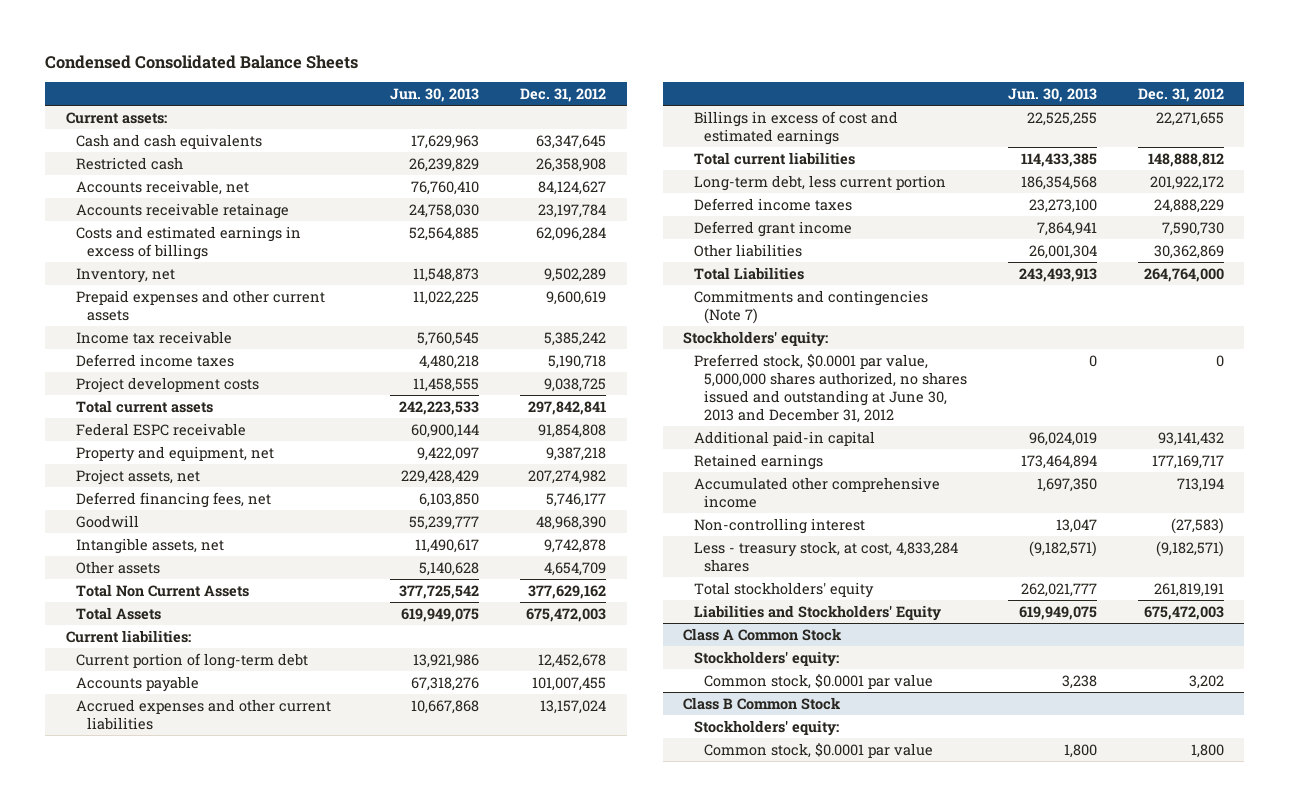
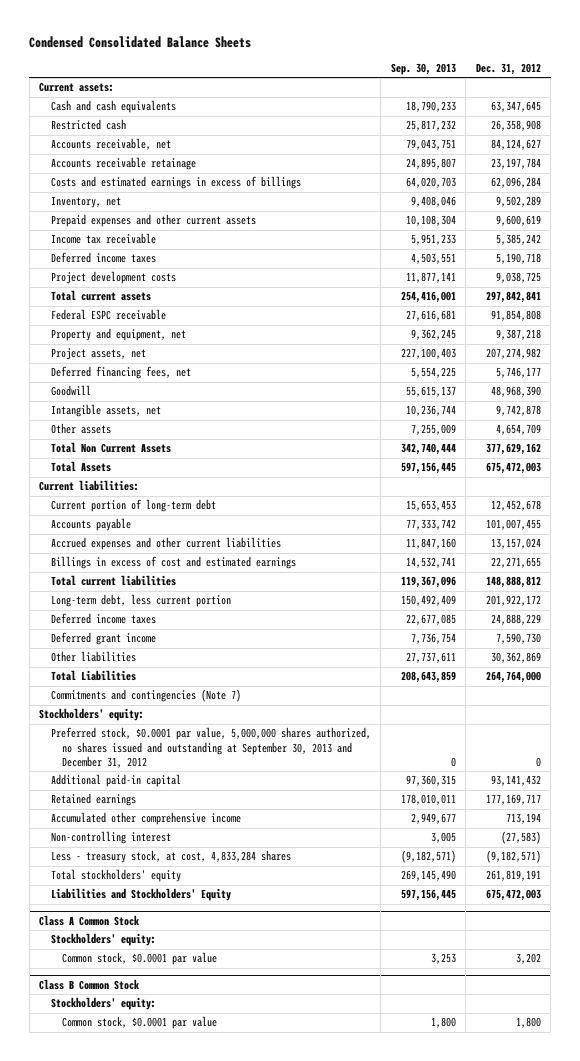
[390,87,480,102] Jun. 30, 2013 -> none
none -> [390,63,456,76] Sep. 30, 2013
[693,353,967,423] Preferred stock, $0.0001 par value, 5,000,000 shares authorized, no shares issued and outstanding at June 30, 2013 and December 31, 2012 -> [50,727,371,768] Preferred stock, $0.0001 par value, 5,000,000 shares authorized, no shares issued and outstanding at September 30, 2013 and December 31, 2012

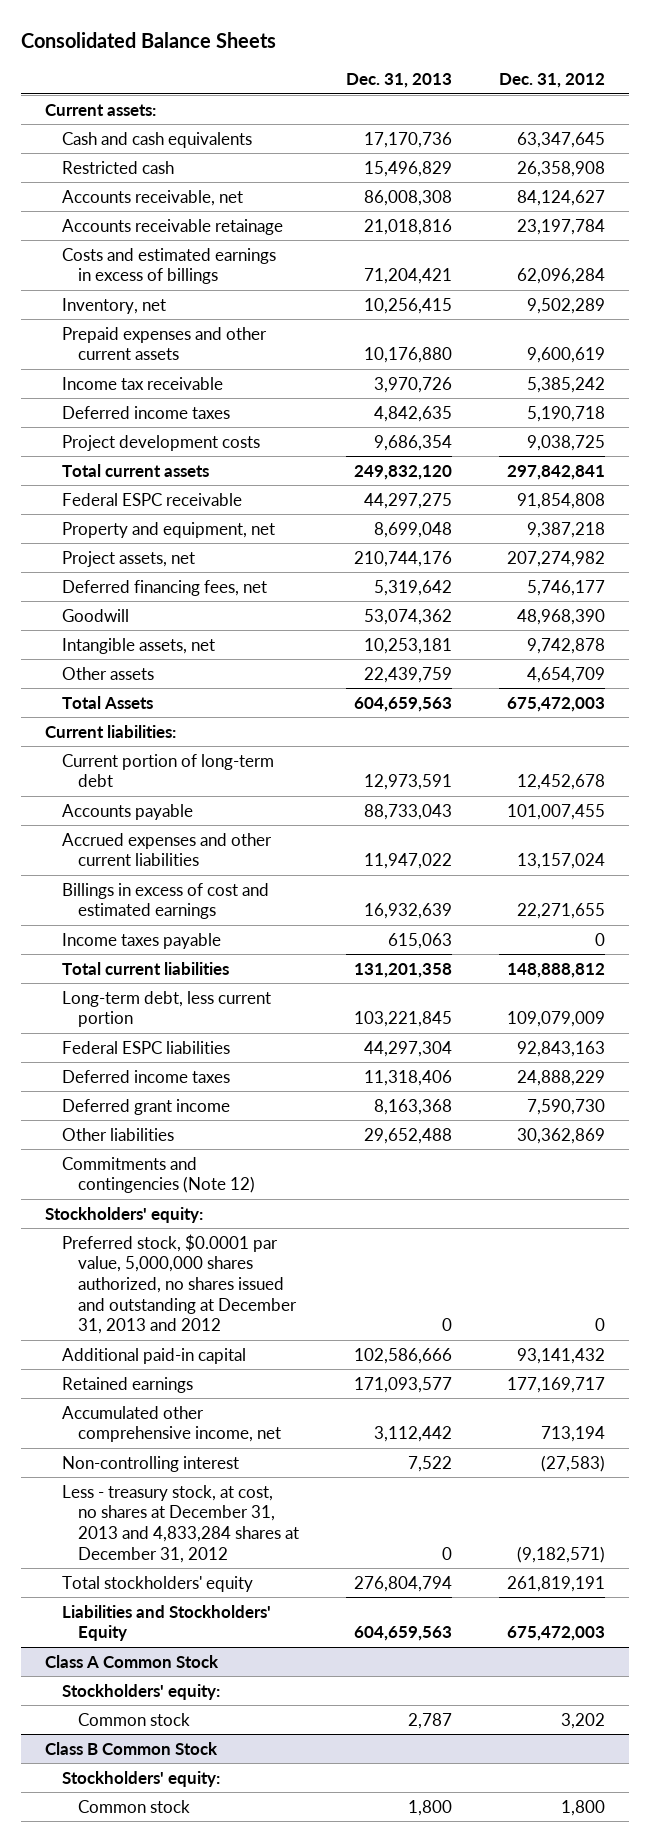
[29,36,252,49] Condensed Consolidated Balance Sheets -> [21,31,277,48] Consolidated Balance Sheets
[390,63,456,76] Sep. 30, 2013 -> none
none -> [346,73,453,89] Dec. 31, 2013
[50,442,171,454] Total Non Current Assets -> none
none -> [61,932,221,949] Income taxes payable
[485,595,541,607] 201,922,172 -> [507,1011,606,1028] 109,079,009
none -> [61,1040,230,1054] Federal ESPC liabilities
[50,670,136,682] Total Liabilities -> none
[50,689,241,703] Commitments and contingencies (Note 7) -> [61,1156,256,1194] Commitments and contingencies (Note 12)
[50,727,371,768] Preferred stock, $0.0001 par value, 5,000,000 shares authorized, no shares issued and outstanding at September 30, 2013 and December 31, 2012 -> [61,1233,298,1335] Preferred stock, $0.0001 par value, 5,000,000 shares authorized, no shares issued and outstanding at December 31, 2013 and 2012
[50,812,241,826] Accumulated other comprehensive income -> [61,1405,282,1443] Accumulated other comprehensive income, net
[50,850,291,864] Less - treasury stock, at cost, 4,833,284 shares -> [61,1484,300,1563] Less - treasury stock, at cost, no shares at December 31, 2013 and 4,833,284 shares at December 31, 2012
[62,952,218,966] Common stock, $0.0001 par value -> [78,1712,191,1726] Common stock
[62,1016,218,1030] Common stock, $0.0001 par value -> [78,1799,191,1813] Common stock

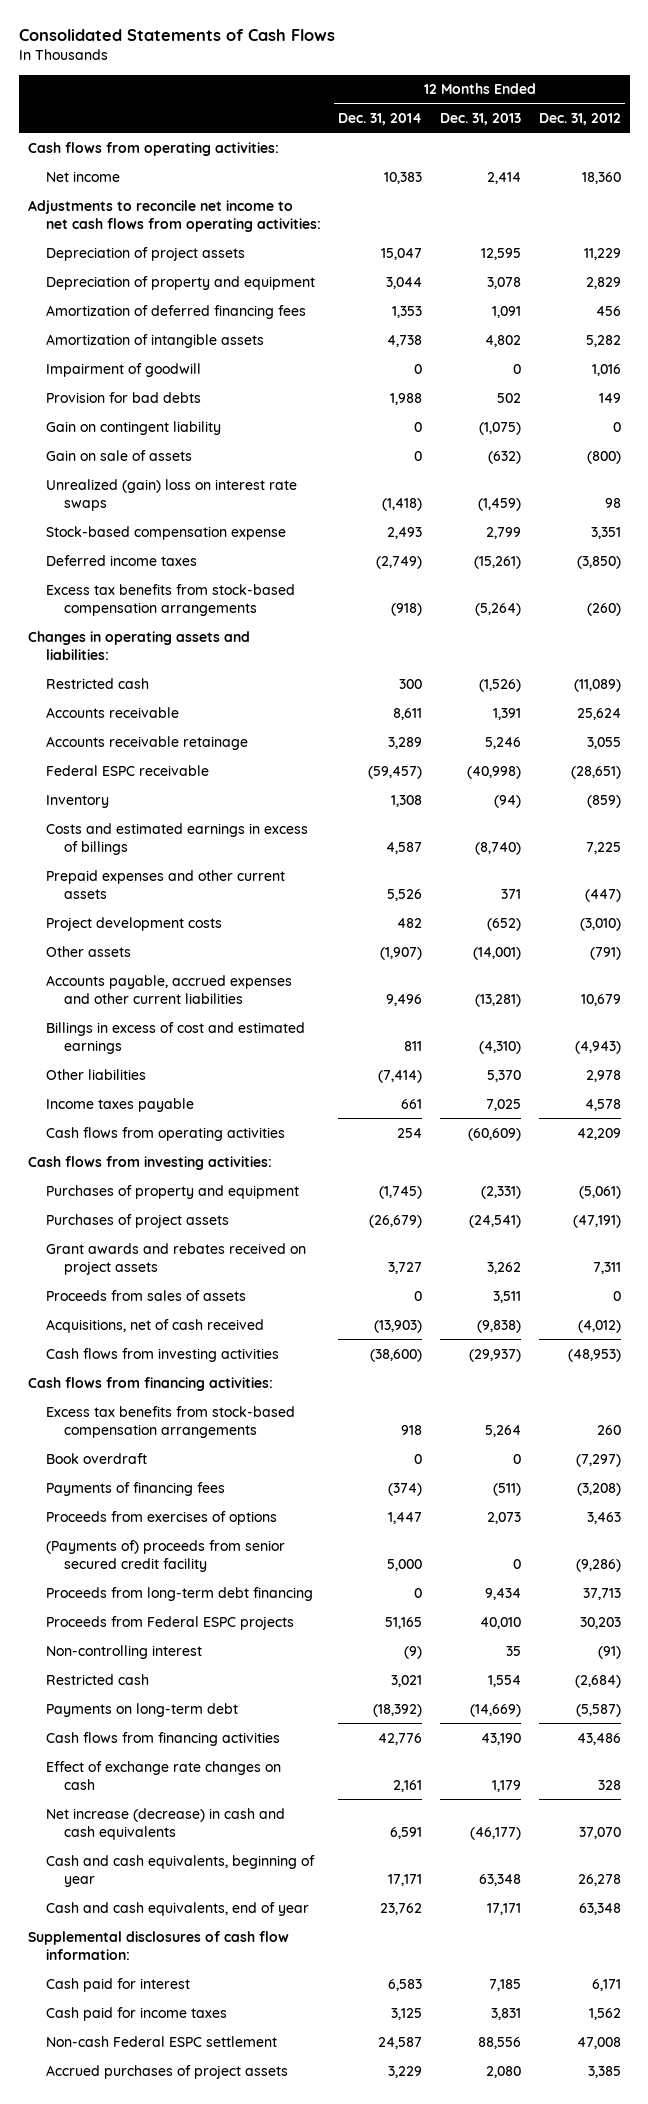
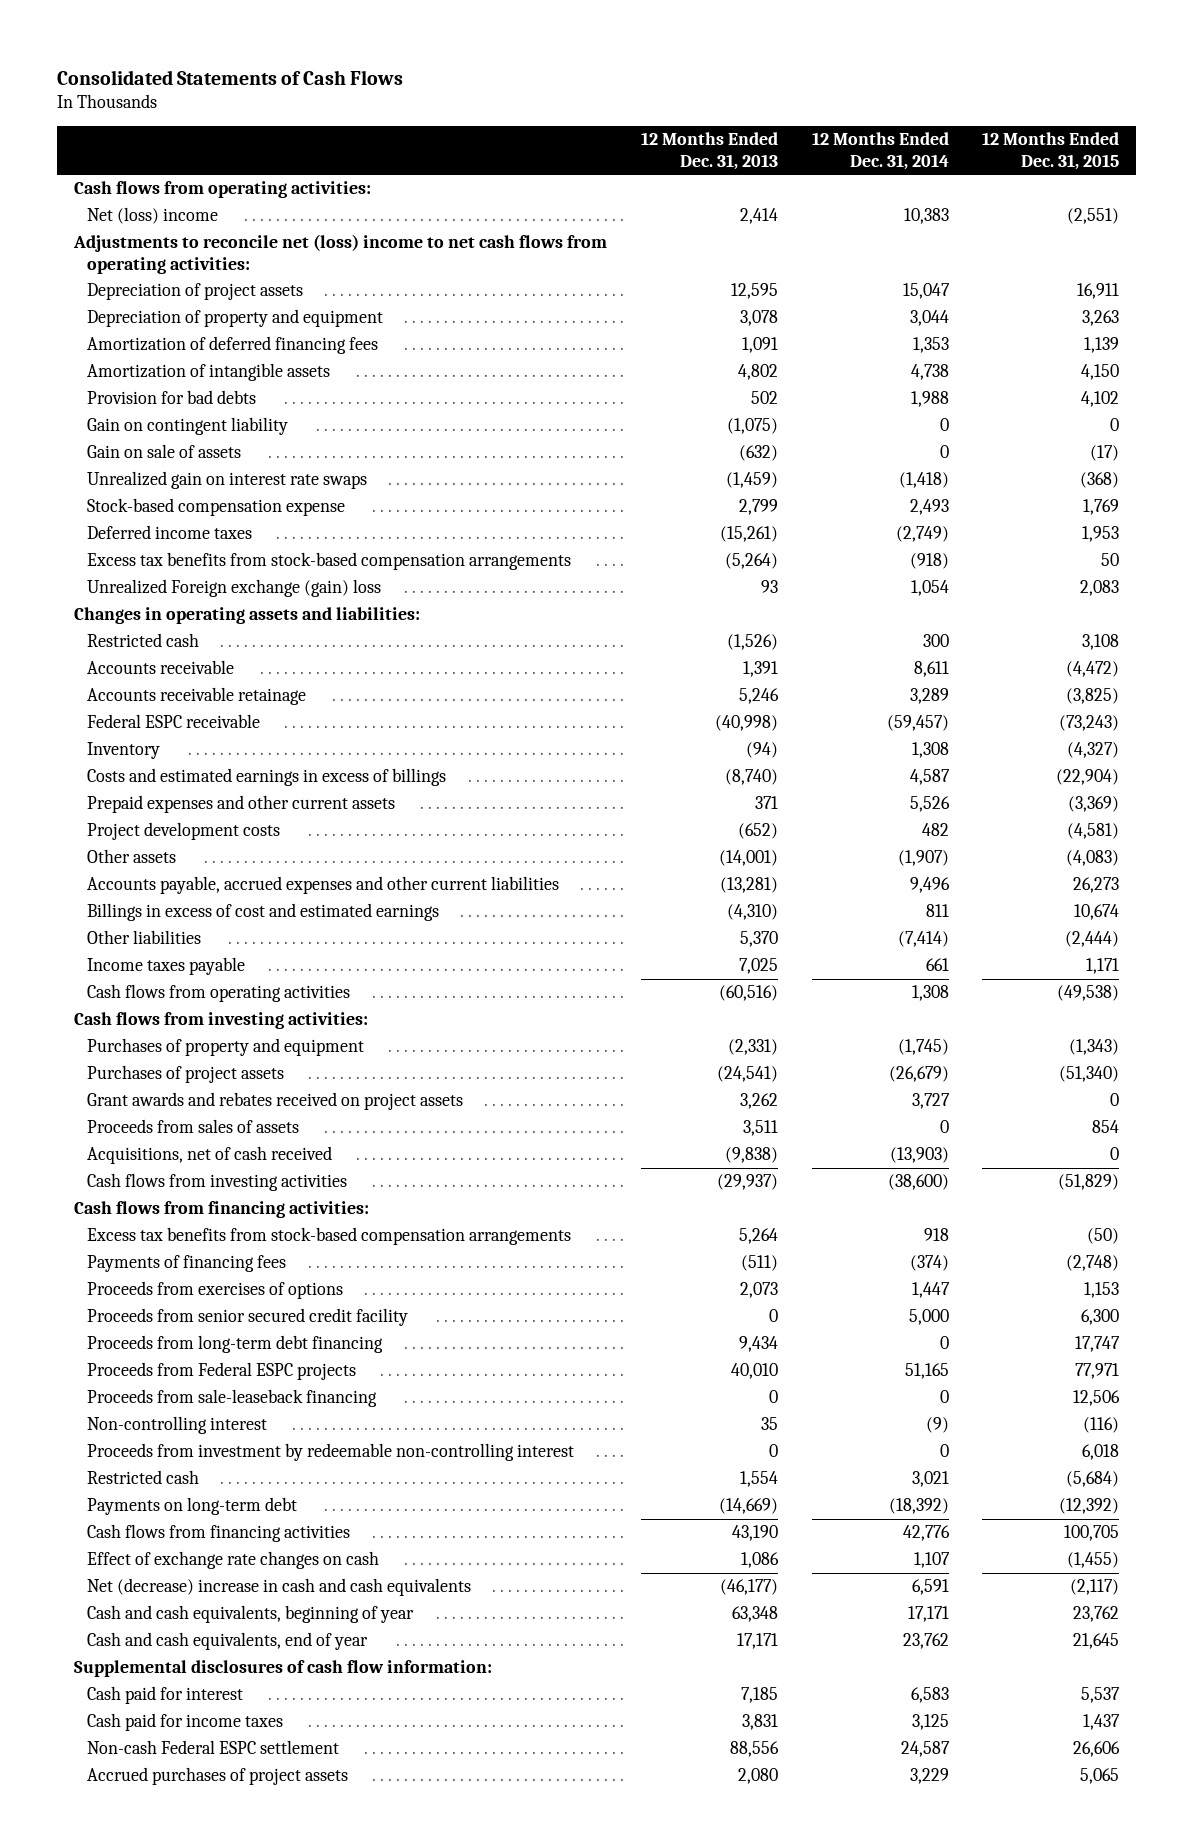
[538,112,621,125] Dec. 31, 2012 -> none
none -> [982,132,1120,170] 12 Months Ended Dec. 31, 2015
[45,170,120,182] Net income -> [87,207,219,225] Net (loss) income
[27,199,321,232] Adjustments to reconcile net income to net cash flows from operating activities: -> [73,234,608,274] Adjustments to reconcile net (loss) income to net cash flows from operating activities:
[45,362,201,377] Impairment of goodwill -> none
[45,478,297,511] Unrealized (gain) loss on interest rate swaps -> [87,471,368,490] Unrealized gain on interest rate swaps
none -> [87,579,382,598] Unrealized Foreign exchange (gain) loss
[397,1127,423,1138] 254 -> [911,985,949,1002] 1,308
[468,1127,522,1141] (60,609) -> [718,985,778,1002] (60,516)
[45,1452,147,1464] Book overdraft -> none
[45,1539,285,1572] (Payments of) proceeds from senior secured credit facility -> [87,1308,409,1327] Proceeds from senior secured credit facility
none -> [87,1389,378,1408] Proceeds from sale-leaseback financing
none -> [87,1443,575,1462] Proceeds from investment by redeemable non-controlling interest
[393,1779,423,1792] 2,161 -> [913,1552,950,1569] 1,107
[492,1779,522,1792] 1,179 -> [740,1552,779,1569] 1,086
[45,1807,285,1840] Net increase (decrease) in cash and cash equivalents -> [87,1578,472,1597] Net (decrease) increase in cash and cash equivalents

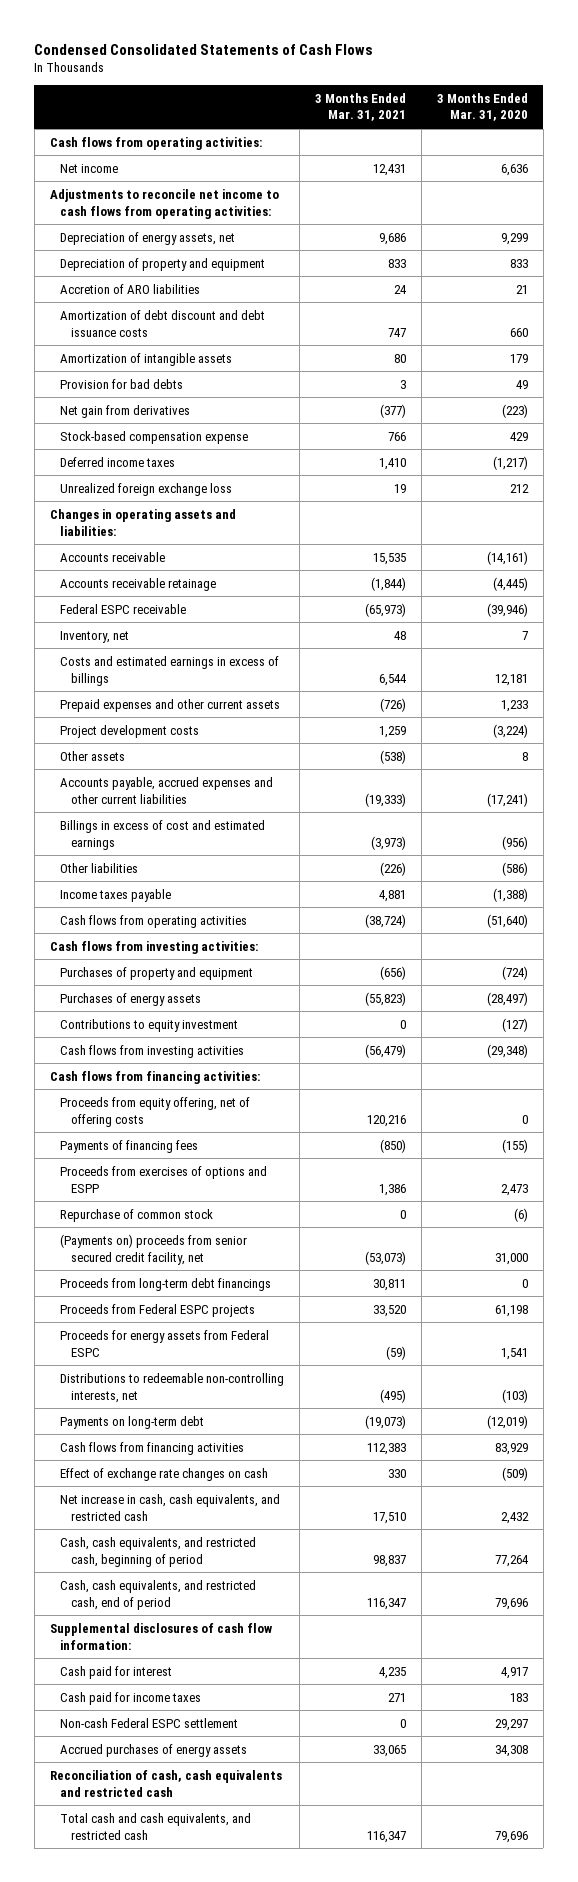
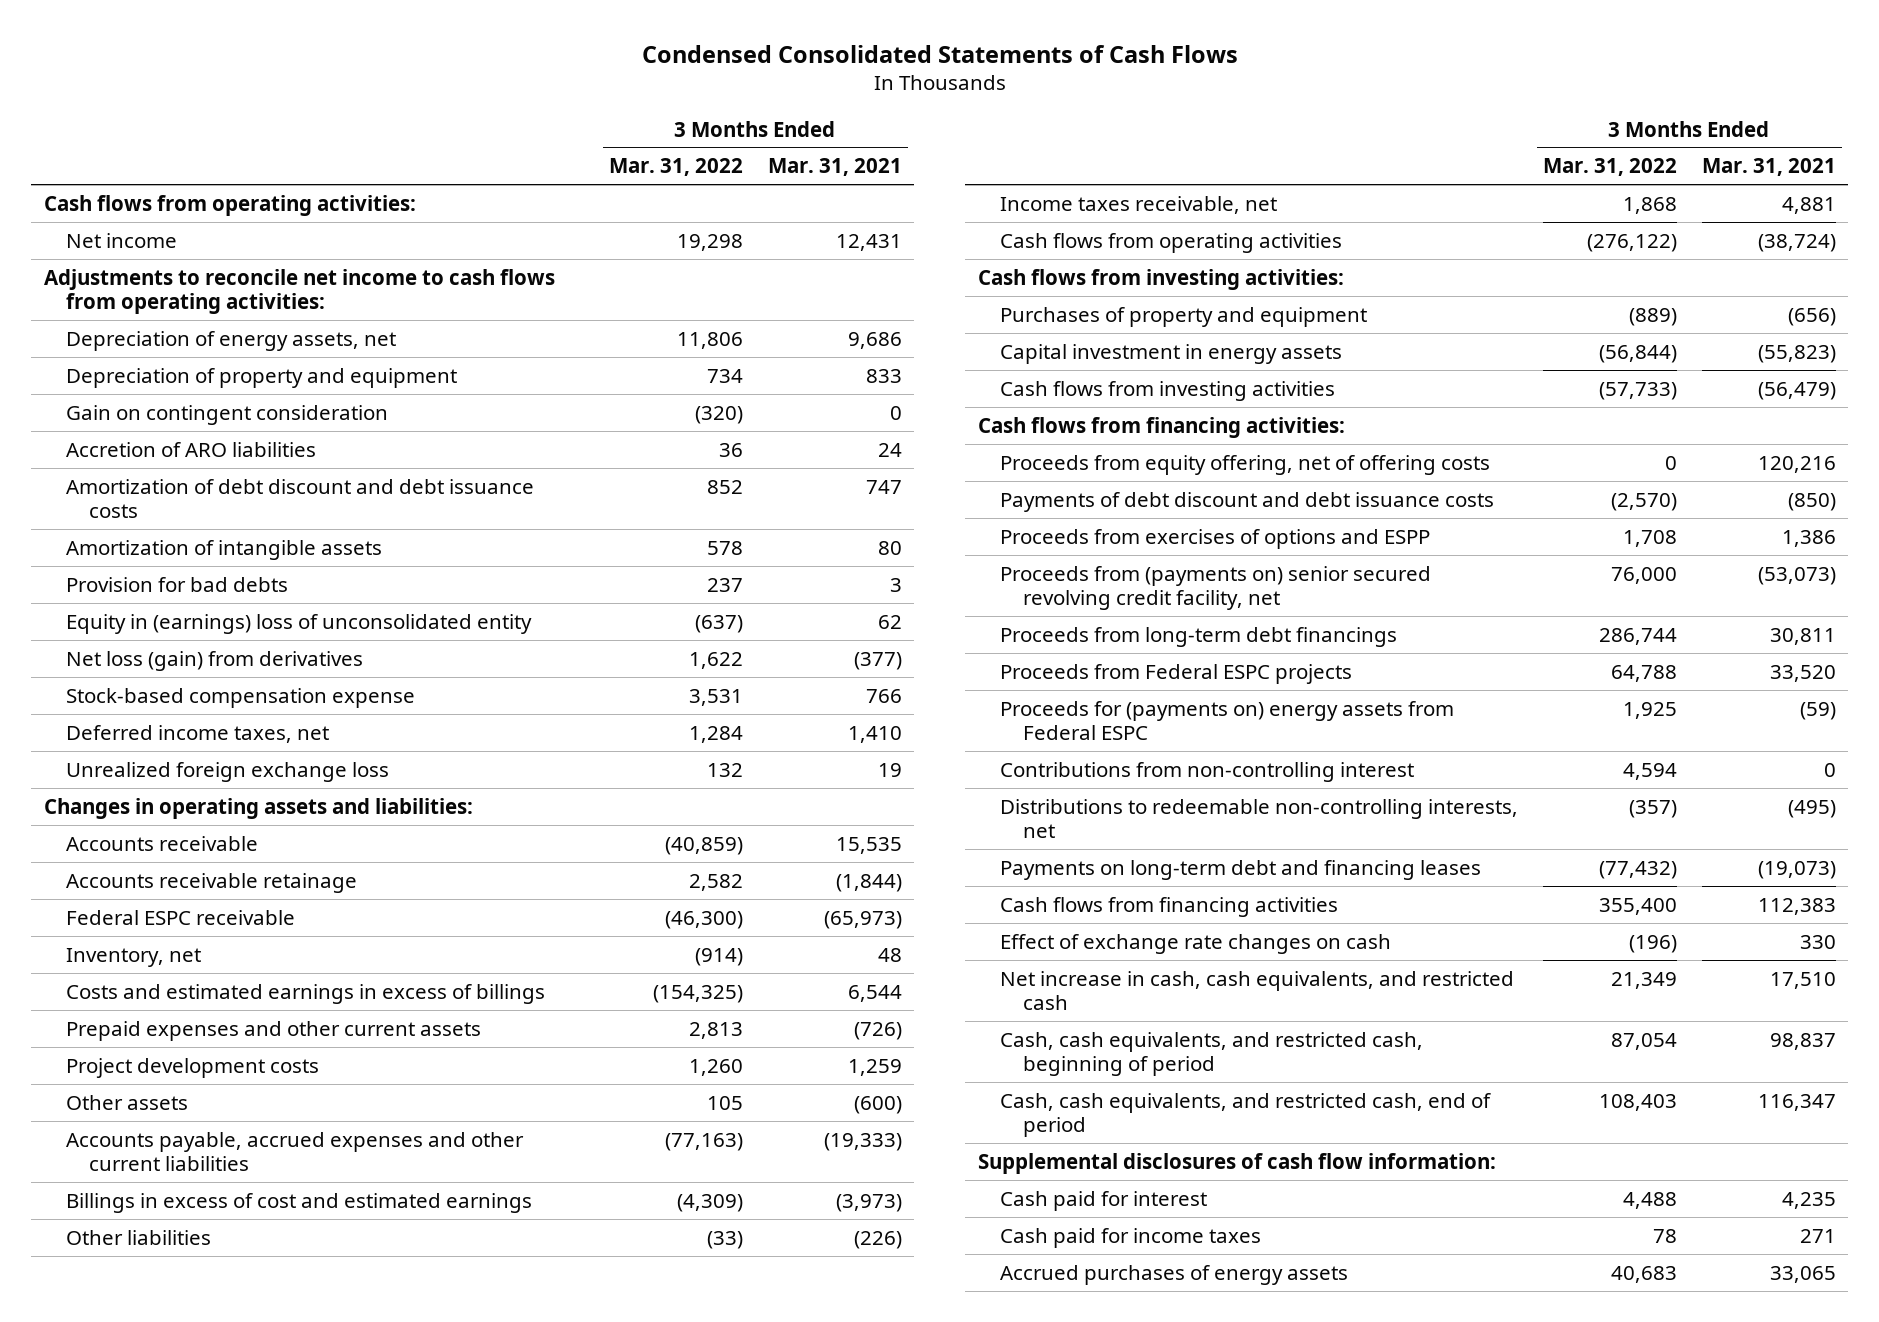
[436,92,528,122] 3 Months Ended Mar. 31, 2020 -> none
none -> [609,158,744,177] Mar. 31, 2022
none -> [66,404,389,425] Gain on contingent consideration
none -> [66,613,533,634] Equity in (earnings) loss of unconsolidated entity
[60,404,191,418] Net gain from derivatives -> [66,650,364,671] Net loss (gain) from derivatives
[60,456,176,467] Deferred income taxes -> [66,724,330,743] Deferred income taxes, net
[380,749,407,764] (538) -> [853,1095,902,1114] (600)
[60,888,172,902] Income taxes payable -> [1000,195,1278,214] Income taxes receivable, net
[60,1018,239,1032] Contributions to equity investment -> none
[60,992,202,1006] Purchases of energy assets -> [1000,343,1343,364] Capital investment in energy assets
[60,1139,199,1153] Payments of financing fees -> [1000,491,1495,512] Payments of debt discount and debt issuance costs
[60,1208,214,1222] Repurchase of common stock -> none
[60,1233,248,1265] (Payments on) proceeds from senior secured credit facility, net -> [1000,565,1432,611] Proceeds from (payments on) senior secured revolving credit facility, net
[60,1329,270,1357] Proceeds for energy assets from Federal ESPC -> [1000,700,1455,741] Proceeds for (payments on) energy assets from Federal ESPC
none -> [1000,761,1415,782] Contributions from non-controlling interest
[60,1415,205,1429] Payments on long-term debt -> [1000,859,1482,880] Payments on long-term debt and financing leases
[60,1717,239,1728] Non-cash Federal ESPC settlement -> none
[49,1769,282,1797] Reconciliation of cash, cash equivalents and restricted cash -> none
[60,1812,252,1840] Total cash and cash equivalents, and restricted cash -> none

